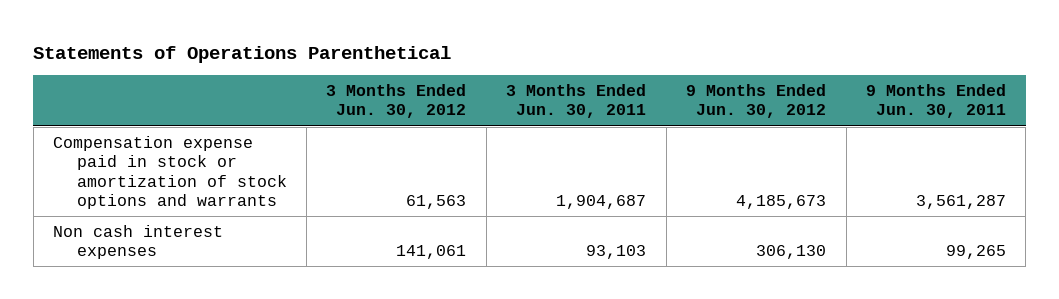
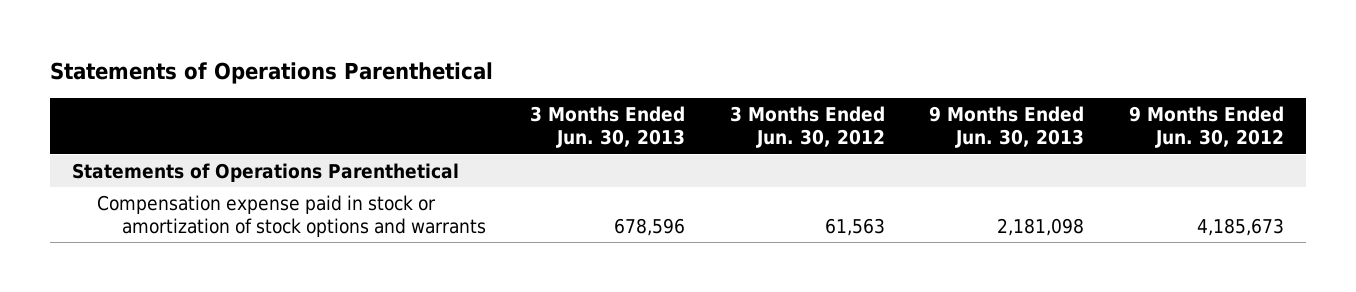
[506,84,647,119] 3 Months Ended Jun. 30, 2011 -> none
[865,84,1006,119] 9 Months Ended Jun. 30, 2011 -> none
none -> [530,106,686,149] 3 Months Ended Jun. 30, 2013
none -> [929,106,1085,149] 9 Months Ended Jun. 30, 2013
none -> [71,163,459,183] Statements of Operations Parenthetical
[53,224,224,260] Non cash interest expenses -> none

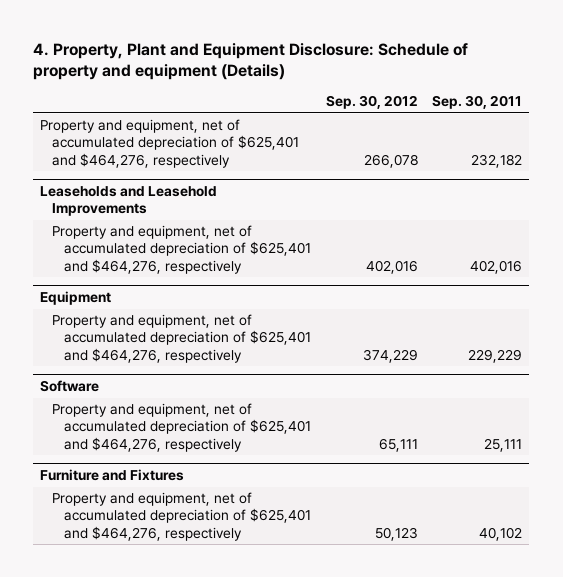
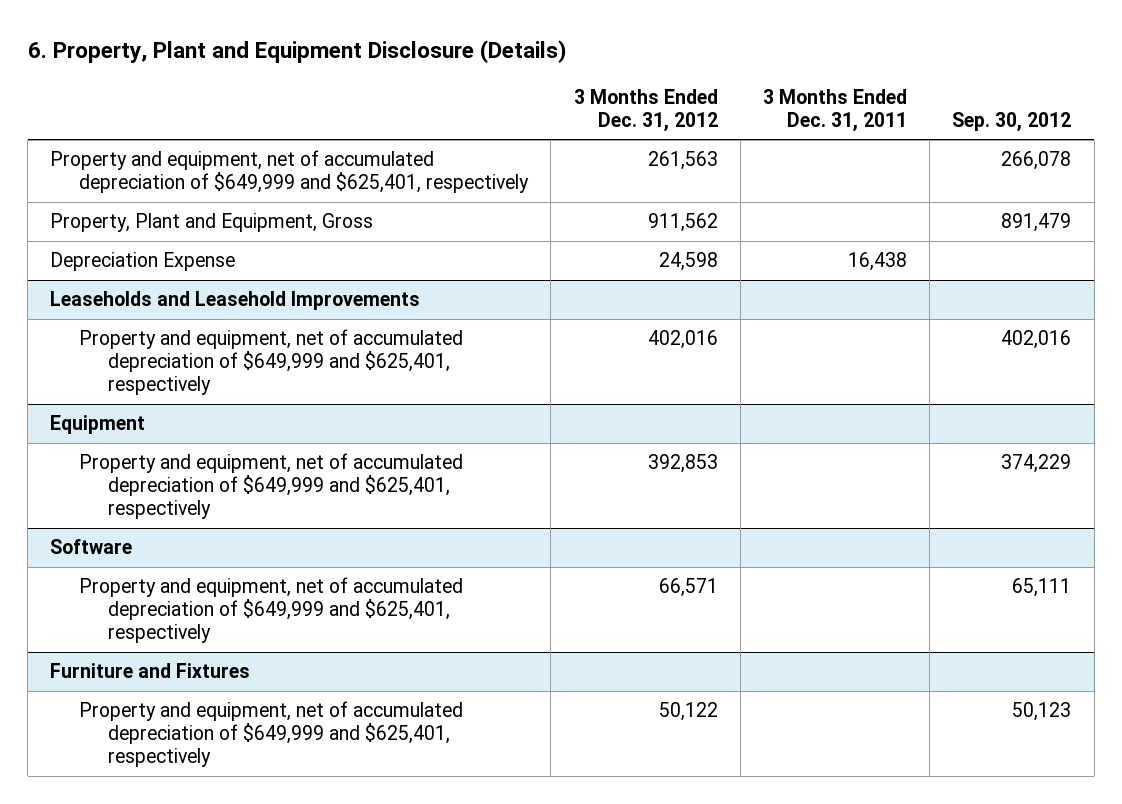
[33,42,469,81] 4. Property, Plant and Equipment Disclosure: Schedule of property and equipment (Details) -> [27,40,566,64] 6. Property, Plant and Equipment Disclosure (Details)
[432,95,523,110] Sep. 30, 2011 -> none
none -> [573,89,718,133] 3 Months Ended Dec. 31, 2012
none -> [762,89,907,133] 3 Months Ended Dec. 31, 2011
[40,119,300,168] Property and equipment, net of accumulated depreciation of $625,401 and $464,276, respectively -> [50,150,530,194] Property and equipment, net of accumulated depreciation of $649,999 and $625,401, respectively
none -> [50,213,374,233] Property, Plant and Equipment, Gross
none -> [50,252,236,272] Depreciation Expense
[52,225,312,274] Property and equipment, net of accumulated depreciation of $625,401 and $464,276, respectively -> [79,329,464,396] Property and equipment, net of accumulated depreciation of $649,999 and $625,401, respectively
[52,314,312,363] Property and equipment, net of accumulated depreciation of $625,401 and $464,276, respectively -> [79,453,464,520] Property and equipment, net of accumulated depreciation of $649,999 and $625,401, respectively
[52,403,312,452] Property and equipment, net of accumulated depreciation of $625,401 and $464,276, respectively -> [79,577,464,644] Property and equipment, net of accumulated depreciation of $649,999 and $625,401, respectively
[52,492,312,541] Property and equipment, net of accumulated depreciation of $625,401 and $464,276, respectively -> [79,701,464,768] Property and equipment, net of accumulated depreciation of $649,999 and $625,401, respectively

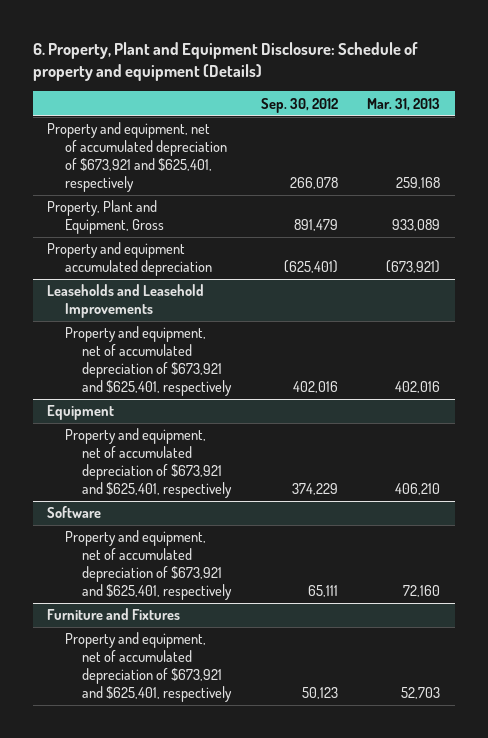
[27,40,566,64] 6. Property, Plant and Equipment Disclosure (Details) -> [32,41,418,82] 6. Property, Plant and Equipment Disclosure: Schedule of property and equipment (Details)
[573,89,718,133] 3 Months Ended Dec. 31, 2012 -> none
[762,89,907,133] 3 Months Ended Dec. 31, 2011 -> none
none -> [367,97,441,111] Mar. 31, 2013
[50,150,530,194] Property and equipment, net of accumulated depreciation of $649,999 and $625,401, respectively -> [47,122,227,192] Property and equipment, net of accumulated depreciation of $673,921 and $625,401, respectively
[50,252,236,272] Depreciation Expense -> none
none -> [47,242,212,277] Property and equipment accumulated depreciation
[79,329,464,396] Property and equipment, net of accumulated depreciation of $649,999 and $625,401, respectively -> [64,326,232,396] Property and equipment, net of accumulated depreciation of $673,921 and $625,401, respectively
[79,453,464,520] Property and equipment, net of accumulated depreciation of $649,999 and $625,401, respectively -> [64,428,232,498] Property and equipment, net of accumulated depreciation of $673,921 and $625,401, respectively
[79,577,464,644] Property and equipment, net of accumulated depreciation of $649,999 and $625,401, respectively -> [64,530,232,600] Property and equipment, net of accumulated depreciation of $673,921 and $625,401, respectively
[79,701,464,768] Property and equipment, net of accumulated depreciation of $649,999 and $625,401, respectively -> [64,632,232,702] Property and equipment, net of accumulated depreciation of $673,921 and $625,401, respectively

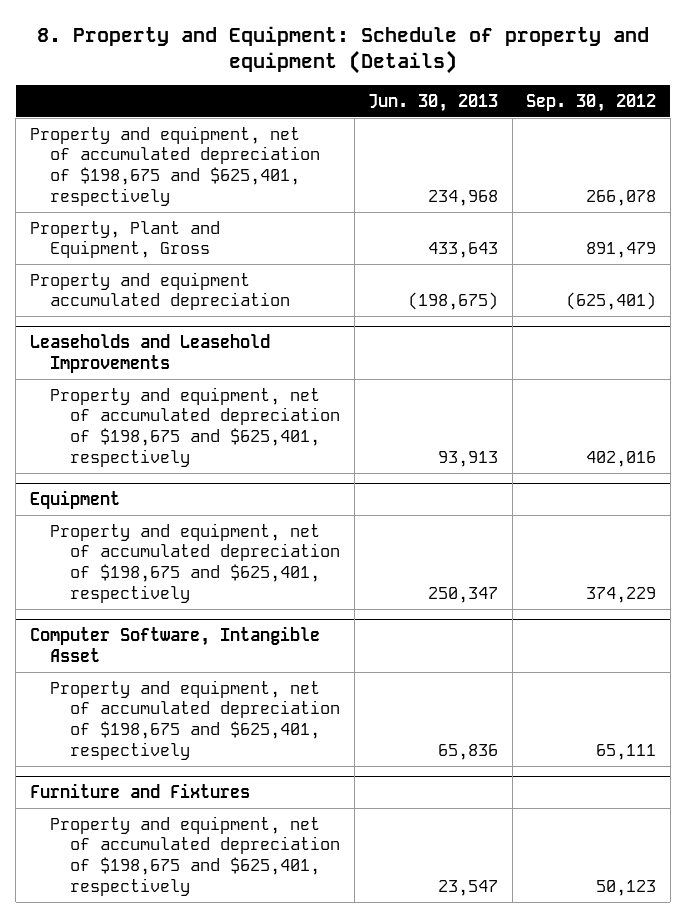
[32,41,418,82] 6. Property, Plant and Equipment Disclosure: Schedule of property and equipment (Details) -> [36,25,649,74] 8. Property and Equipment: Schedule of property and equipment (Details)
[367,97,441,111] Mar. 31, 2013 -> none
none -> [368,93,499,112] Jun. 30, 2013
[47,122,227,192] Property and equipment, net of accumulated depreciation of $673,921 and $625,401, respectively -> [29,125,320,206] Property and equipment, net of accumulated depreciation of $198,675 and $625,401, respectively
[64,326,232,396] Property and equipment, net of accumulated depreciation of $673,921 and $625,401, respectively -> [49,386,341,467] Property and equipment, net of accumulated depreciation of $198,675 and $625,401, respectively
[47,506,102,519] Software -> none
[64,428,232,498] Property and equipment, net of accumulated depreciation of $673,921 and $625,401, respectively -> [49,522,341,603] Property and equipment, net of accumulated depreciation of $198,675 and $625,401, respectively
none -> [29,626,320,662] Computer Software, Intangible Asset
[64,530,232,600] Property and equipment, net of accumulated depreciation of $673,921 and $625,401, respectively -> [49,679,341,760] Property and equipment, net of accumulated depreciation of $198,675 and $625,401, respectively
[64,632,232,702] Property and equipment, net of accumulated depreciation of $673,921 and $625,401, respectively -> [49,815,341,896] Property and equipment, net of accumulated depreciation of $198,675 and $625,401, respectively

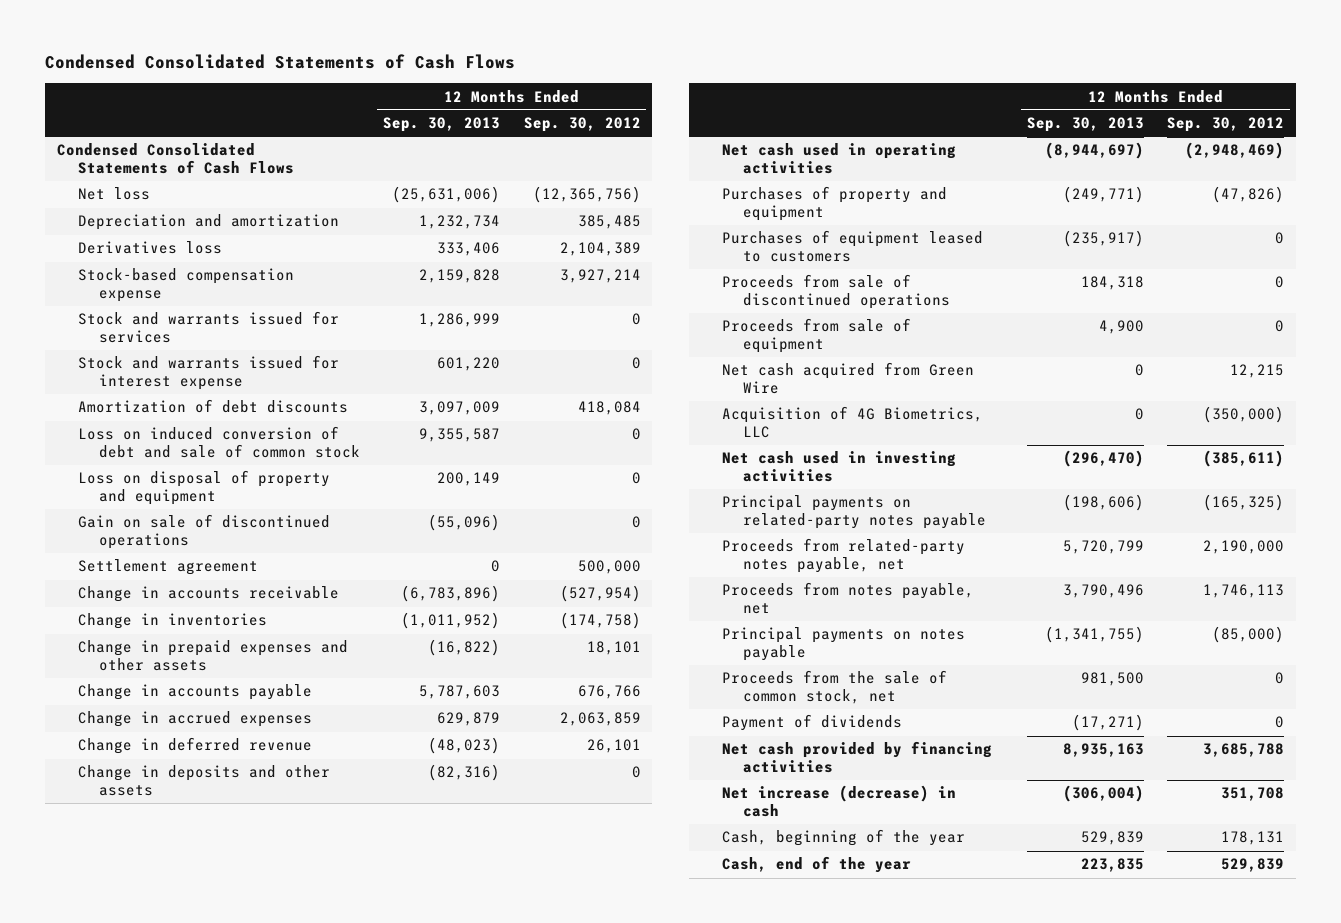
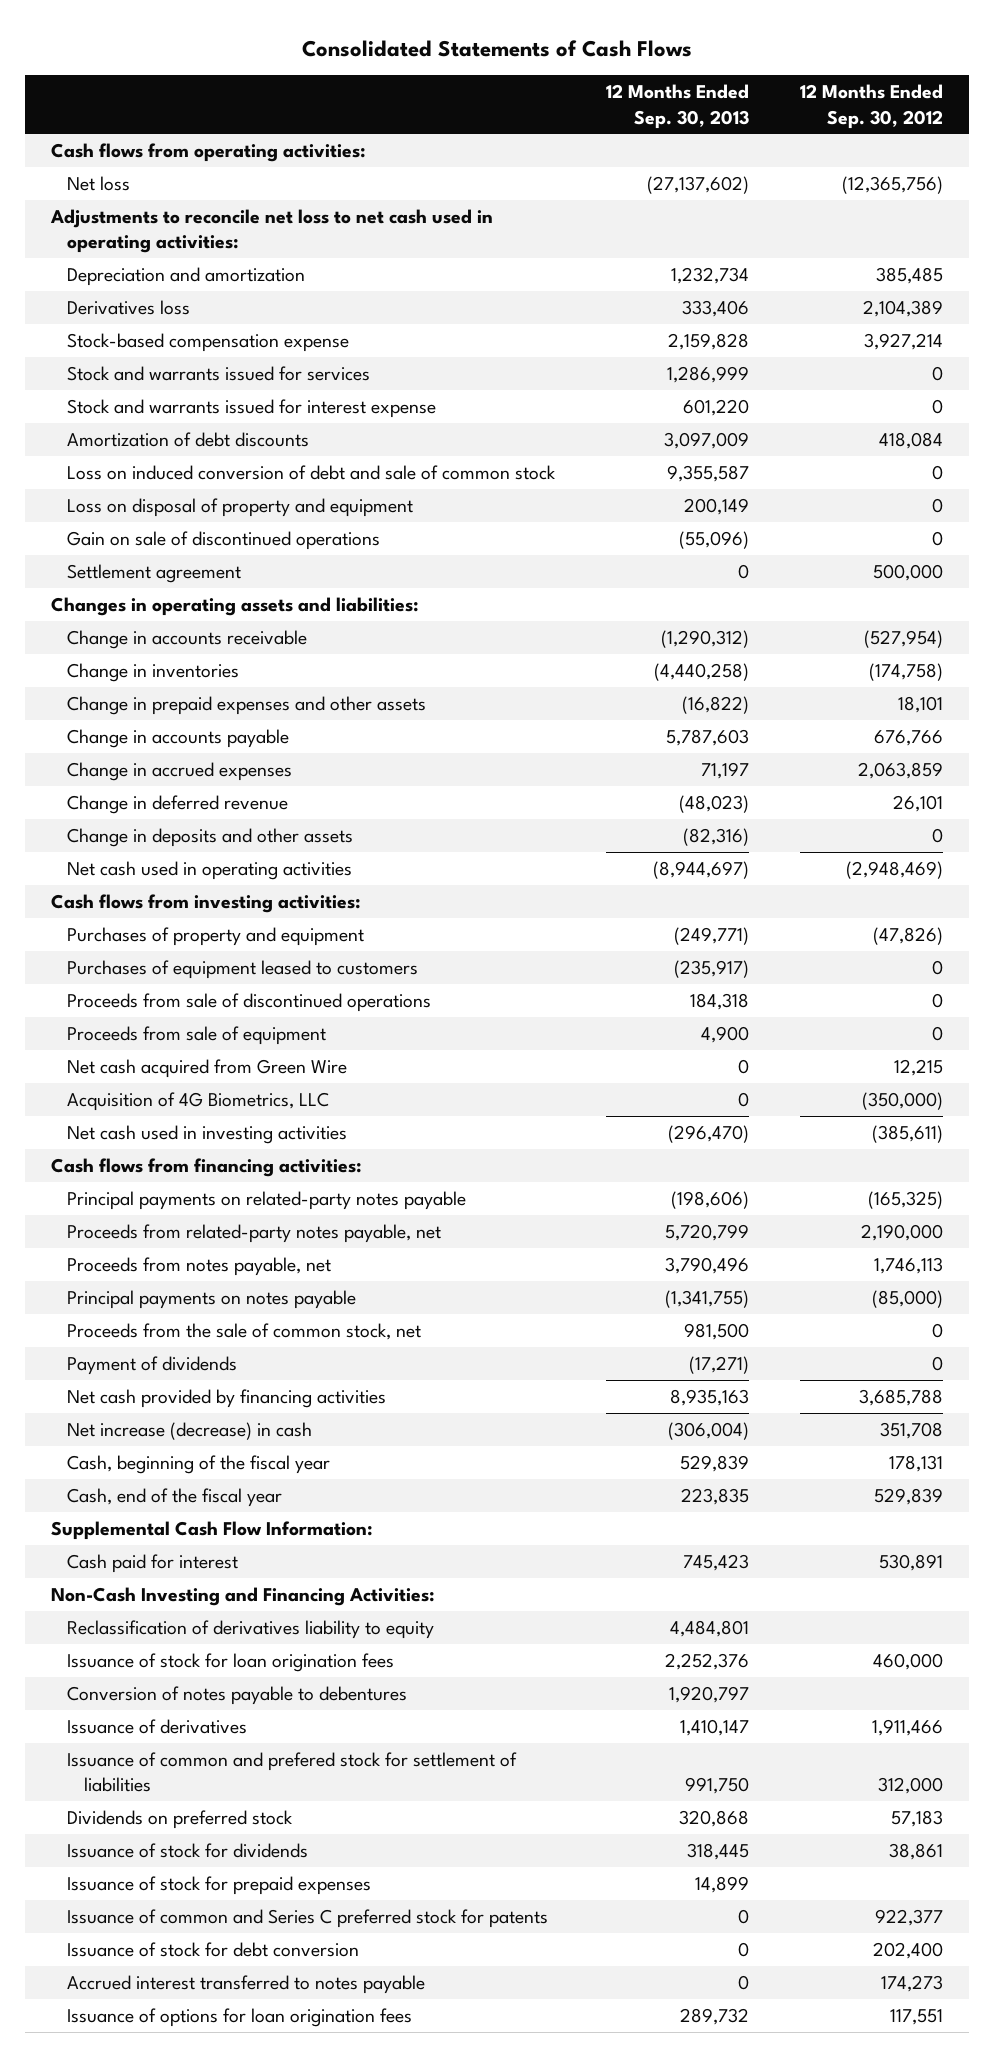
[45,54,516,70] Condensed Consolidated Statements of Cash Flows -> [301,39,692,57] Consolidated Statements of Cash Flows
[56,143,295,174] Condensed Consolidated Statements of Cash Flows -> none
none -> [50,142,366,162] Cash flows from operating activities:
[392,186,501,204] (25,631,006) -> [647,175,750,194] (27,137,602)
none -> [49,208,493,254] Adjustments to reconcile net loss to net cash used in operating activities:
none -> [50,596,419,616] Changes in operating assets and liabilities:
[401,585,501,603] (6,783,896) -> [661,629,750,648] (1,290,312)
[401,612,501,630] (1,011,952) -> [654,662,750,681] (4,440,258)
[437,712,501,727] 629,879 -> [701,761,750,779] 71,197
none -> [50,893,361,913] Cash flows from investing activities:
none -> [50,1157,362,1177] Cash flows from financing activities:
[721,829,965,847] Cash, beginning of the year -> [67,1454,331,1474] Cash, beginning of the fiscal year
[721,856,911,874] Cash, end of the year -> [67,1487,283,1507] Cash, end of the fiscal year
none -> [50,1520,373,1540] Supplemental Cash Flow Information:
none -> [67,1553,239,1573] Cash paid for interest
none -> [50,1586,435,1606] Non-Cash Investing and Financing Activities:
none -> [67,1619,435,1639] Reclassification of derivatives liability to equity
none -> [67,1652,395,1672] Issuance of stock for loan origination fees
none -> [67,1685,408,1705] Conversion of notes payable to debentures
none -> [67,1718,248,1734] Issuance of derivatives
none -> [67,1751,518,1793] Issuance of common and prefered stock for settlement of liabilities
none -> [67,1809,294,1829] Dividends on preferred stock
none -> [67,1842,309,1858] Issuance of stock for dividends
none -> [67,1875,372,1895] Issuance of stock for prepaid expenses
none -> [67,1908,549,1928] Issuance of common and Series C preferred stock for patents
none -> [67,1941,360,1957] Issuance of stock for debt conversion
none -> [67,1974,426,1994] Accrued interest transferred to notes payable
none -> [67,2007,413,2027] Issuance of options for loan origination fees

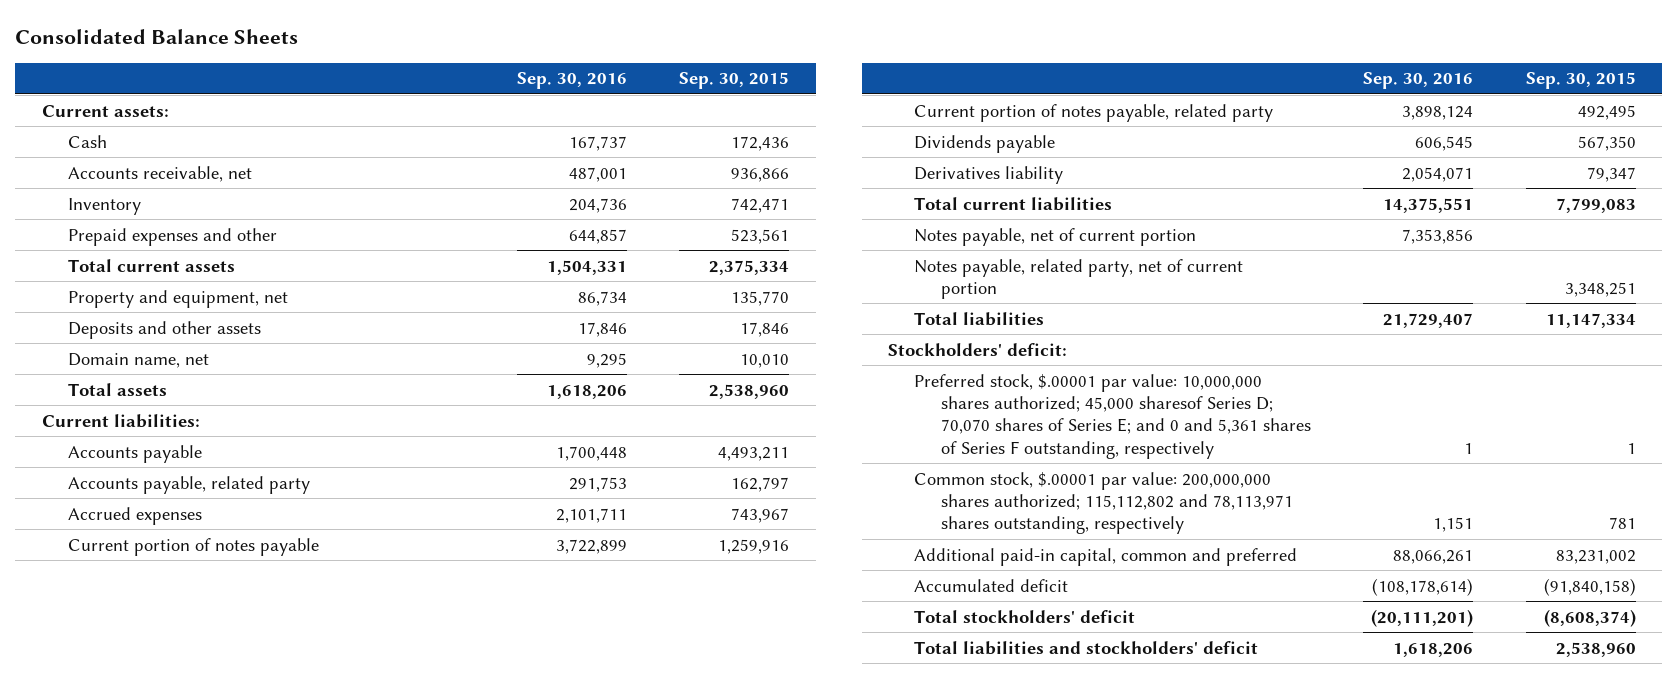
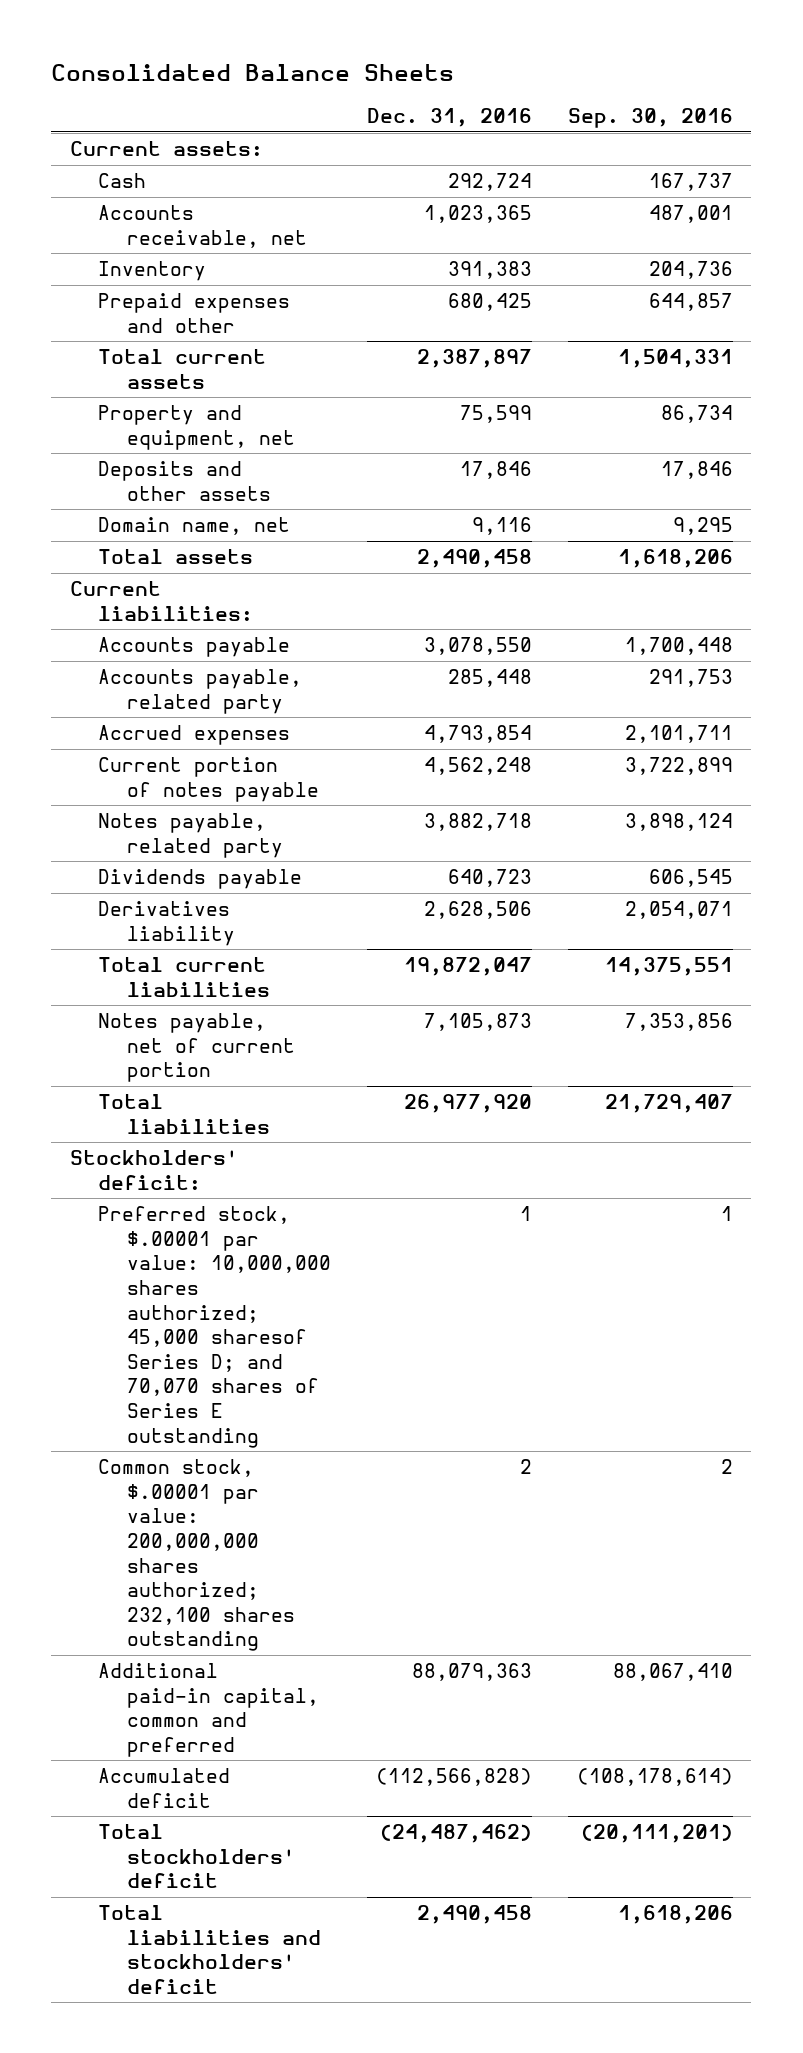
[679,72,790,90] Sep. 30, 2015 -> none
none -> [367,108,533,128] Dec. 31, 2016
[914,103,1274,122] Current portion of notes payable, related party -> [98,813,283,858] Notes payable, related party
[914,258,1244,299] Notes payable, related party, net of current portion -> none
[914,373,1311,459] Preferred stock, $.00001 par value: 10,000,000 shares authorized; 45,000 sharesof Series D; 70,070 shares of Series E; and 0 and 5,361 shares of Series F outstanding, respectively -> [98,1206,331,1448] Preferred stock, $.00001 par value: 10,000,000 shares authorized; 45,000 sharesof Series D; and 70,070 shares of Series E outstanding
[914,471,1293,535] Common stock, $.00001 par value: 200,000,000 shares authorized; 115,112,802 and 78,113,971 shares outstanding, respectively -> [98,1459,295,1652] Common stock, $.00001 par value: 200,000,000 shares authorized; 232,100 shares outstanding
[1433,517,1474,533] 1,151 -> [721,1459,734,1475] 2
[1393,549,1474,564] 88,066,261 -> [613,1663,734,1682] 88,067,410

